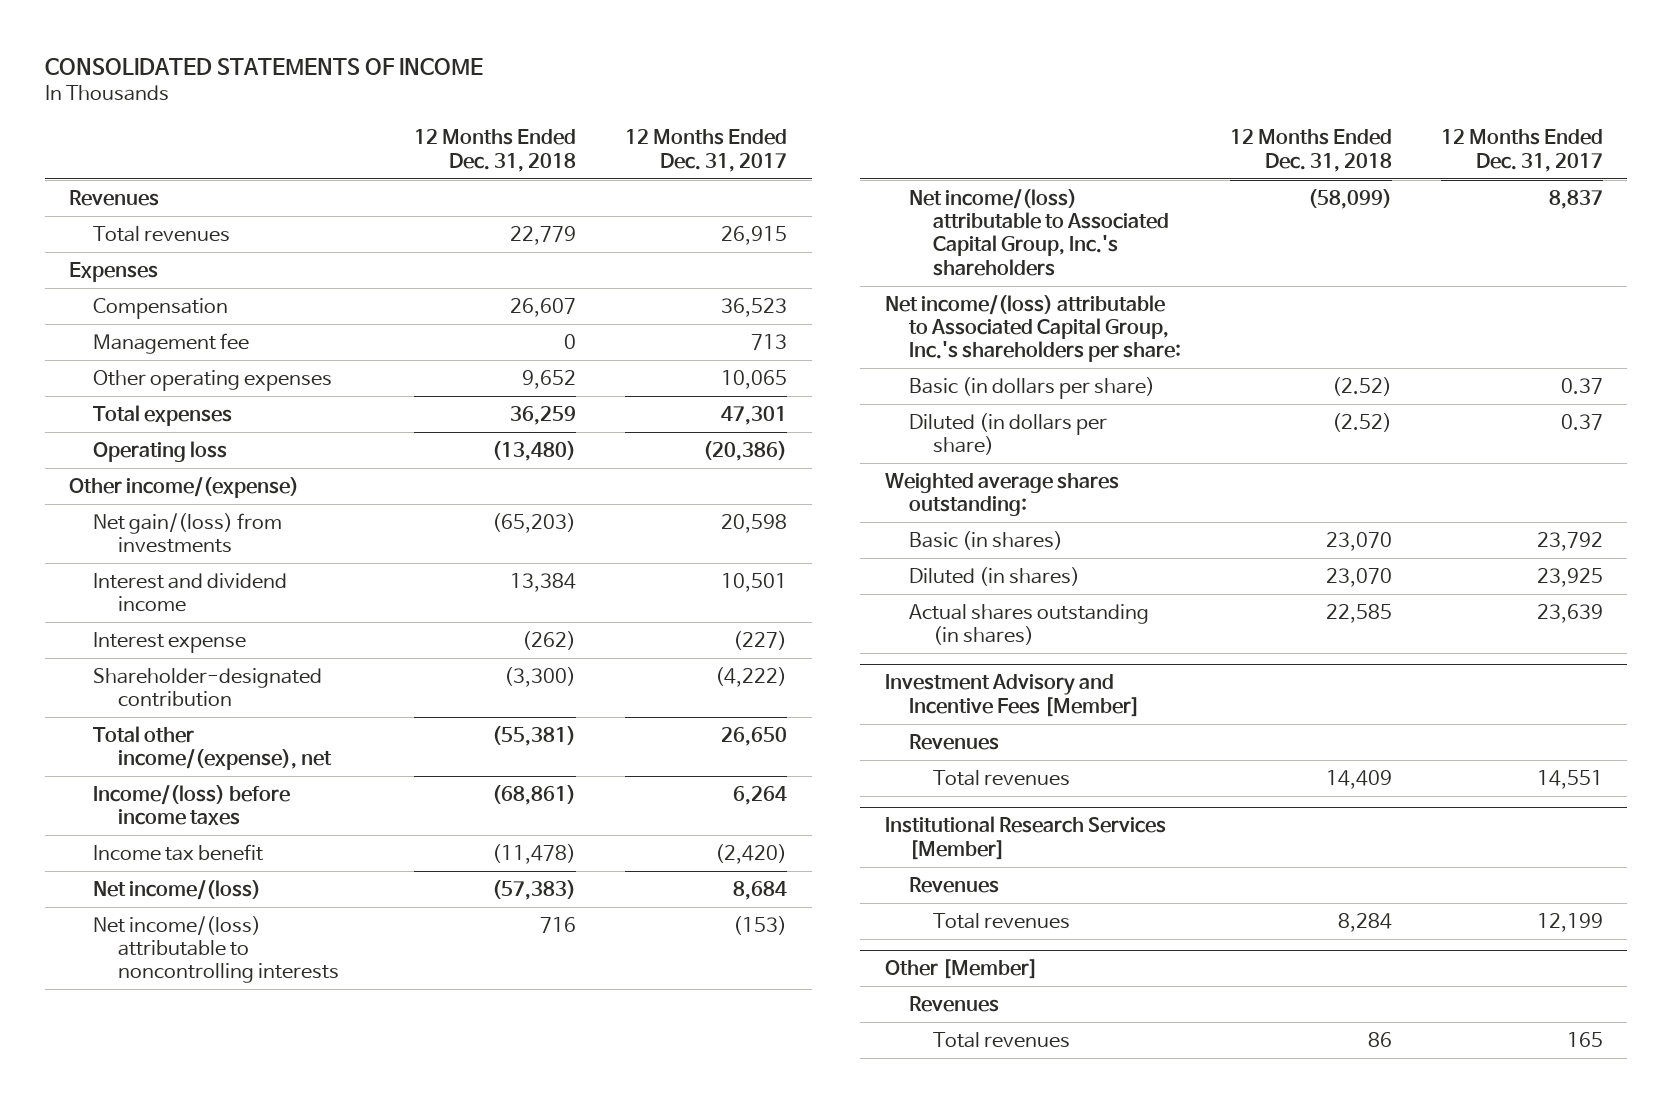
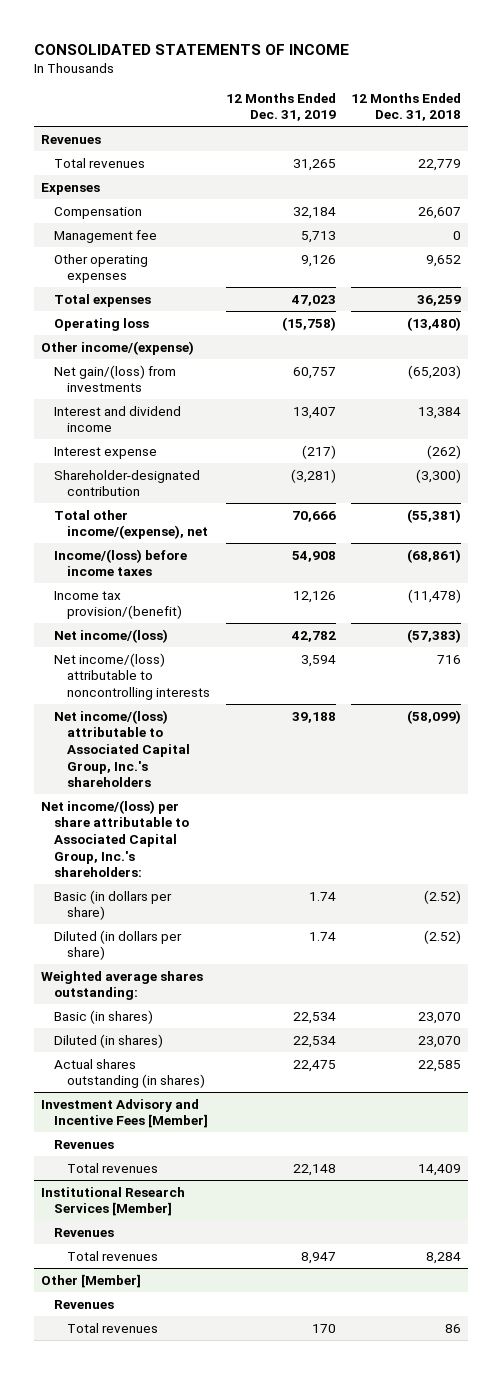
[625,129,788,172] 12 Months Ended Dec. 31, 2017 -> none
none -> [225,92,336,122] 12 Months Ended Dec. 31, 2019
[93,843,264,861] Income tax benefit -> [54,590,183,620] Income tax provision/(benefit)
[884,294,1181,363] Net income/(loss) attributable to Associated Capital Group, Inc.'s shareholders per share: -> [41,799,190,878] Net income/(loss) per share attributable to Associated Capital Group, Inc.'s shareholders:

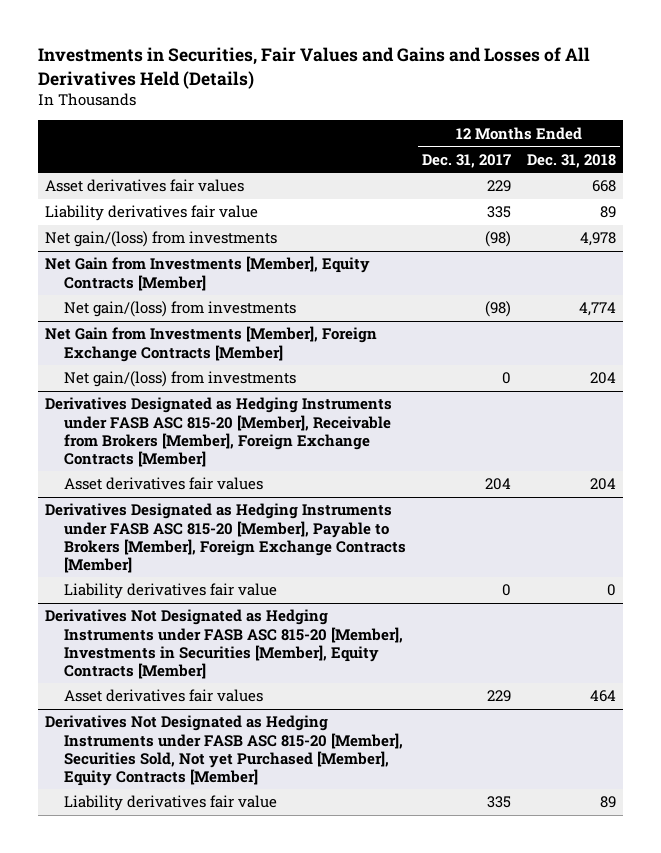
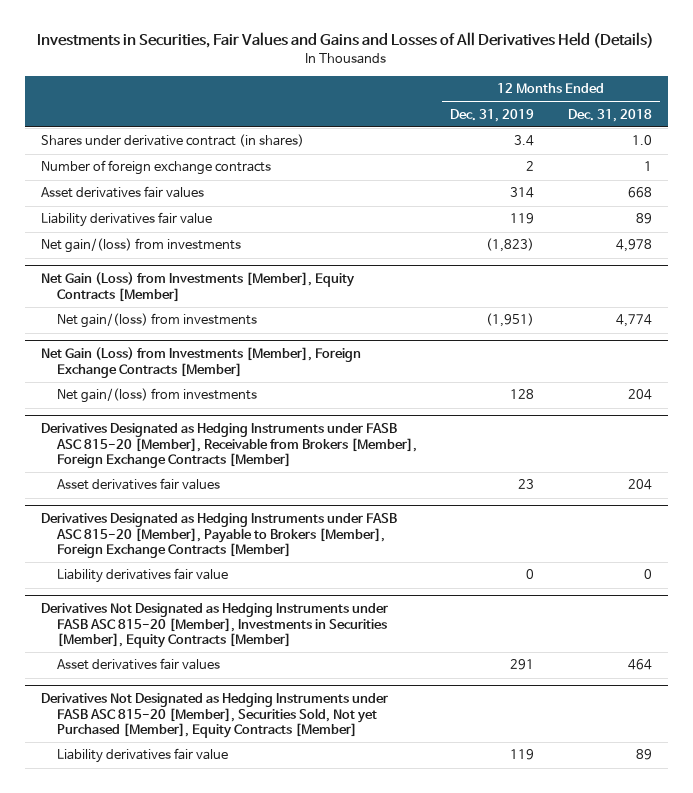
[421,153,511,168] Dec. 31, 2017 -> none
none -> [450,108,535,122] Dec. 31, 2019
none -> [41,134,305,148] Shares under derivative contract (in shares)
none -> [41,160,272,176] Number of foreign exchange contracts
[45,256,371,291] Net Gain from Investments [Member], Equity Contracts [Member] -> [41,272,356,302] Net Gain (Loss) from Investments [Member], Equity Contracts [Member]
[45,326,378,362] Net Gain from Investments [Member], Foreign Exchange Contracts [Member] -> [41,347,362,378] Net Gain (Loss) from Investments [Member], Foreign Exchange Contracts [Member]

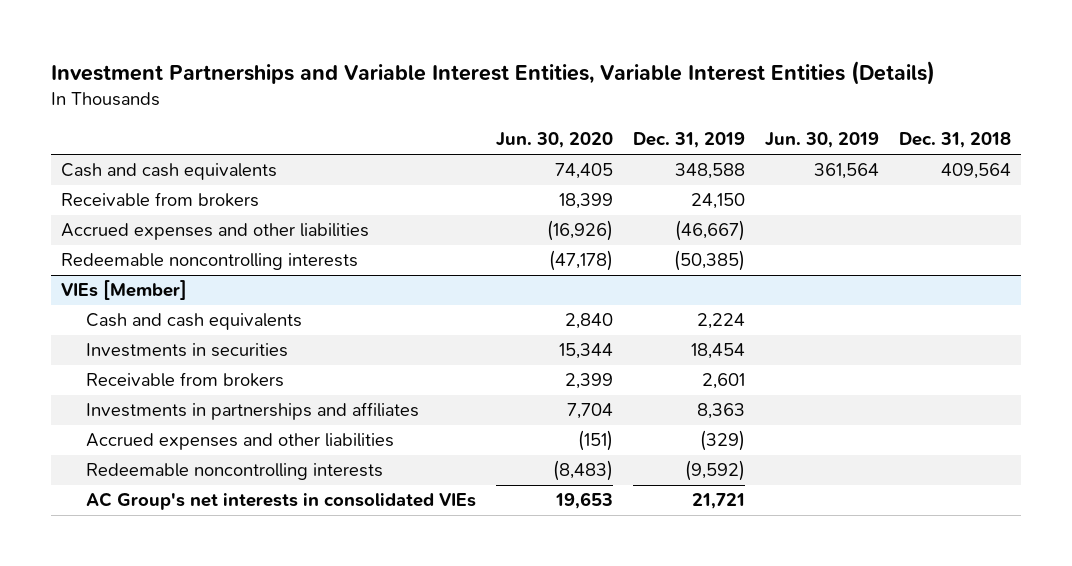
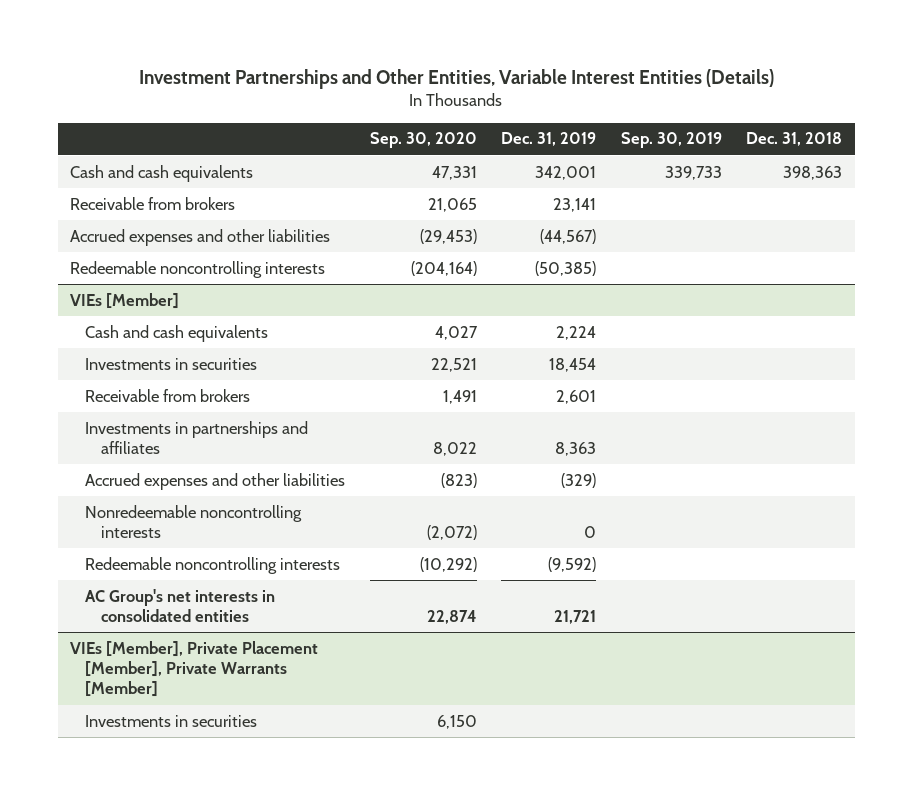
[51,61,936,86] Investment Partnerships and Variable Interest Entities, Variable Interest Entities (Details) -> [139,68,775,89] Investment Partnerships and Other Entities, Variable Interest Entities (Details)
[495,132,613,149] Jun. 30, 2020 -> none
[765,132,880,149] Jun. 30, 2019 -> none
none -> [369,132,477,149] Sep. 30, 2020
none -> [620,132,722,149] Sep. 30, 2019
[675,163,746,180] 348,588 -> [535,165,597,180] 342,001
[941,163,1012,180] 409,564 -> [783,165,843,180] 398,363
[691,193,746,210] 24,150 -> [553,197,597,212] 23,141
[675,220,746,242] (46,667) -> [540,228,597,244] (44,567)
none -> [85,504,303,539] Nonredeemable noncontrolling interests
[85,492,476,511] AC Group's net interests in consolidated VIEs -> [85,588,276,623] AC Group's net interests in consolidated entities
none -> [70,640,319,698] VIEs [Member], Private Placement [Member], Private Warrants [Member]
none -> [85,714,258,727] Investments in securities

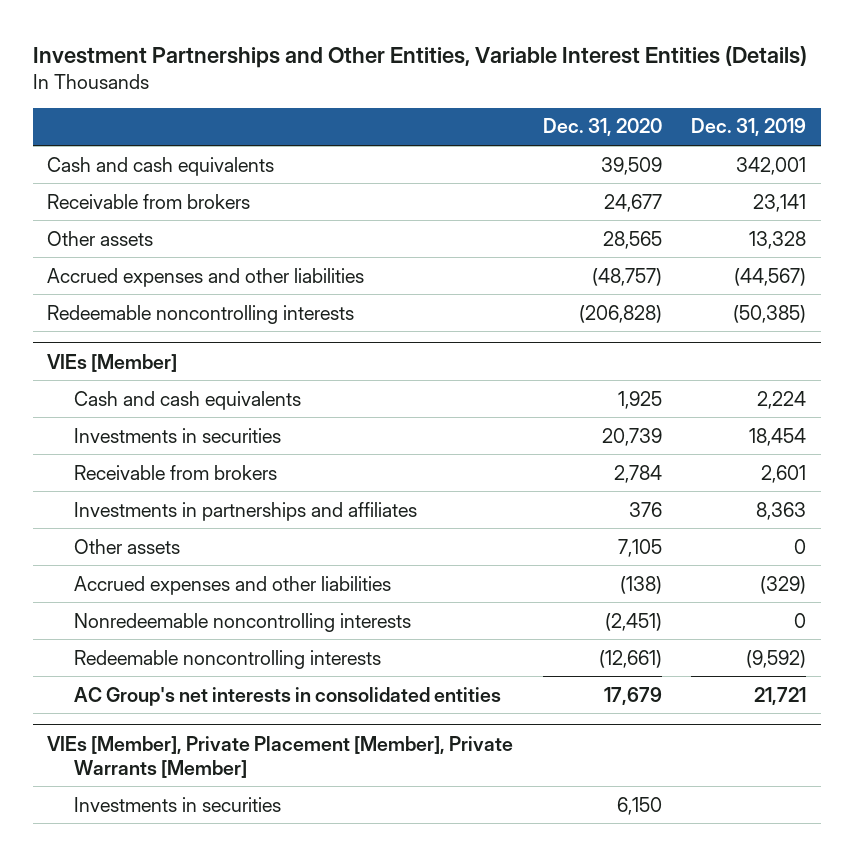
[369,132,477,149] Sep. 30, 2020 -> none
[620,132,722,149] Sep. 30, 2019 -> none
[746,132,843,147] Dec. 31, 2018 -> none
none -> [542,118,662,137] Dec. 31, 2020
none -> [47,230,154,246] Other assets
none -> [74,538,181,554] Other assets

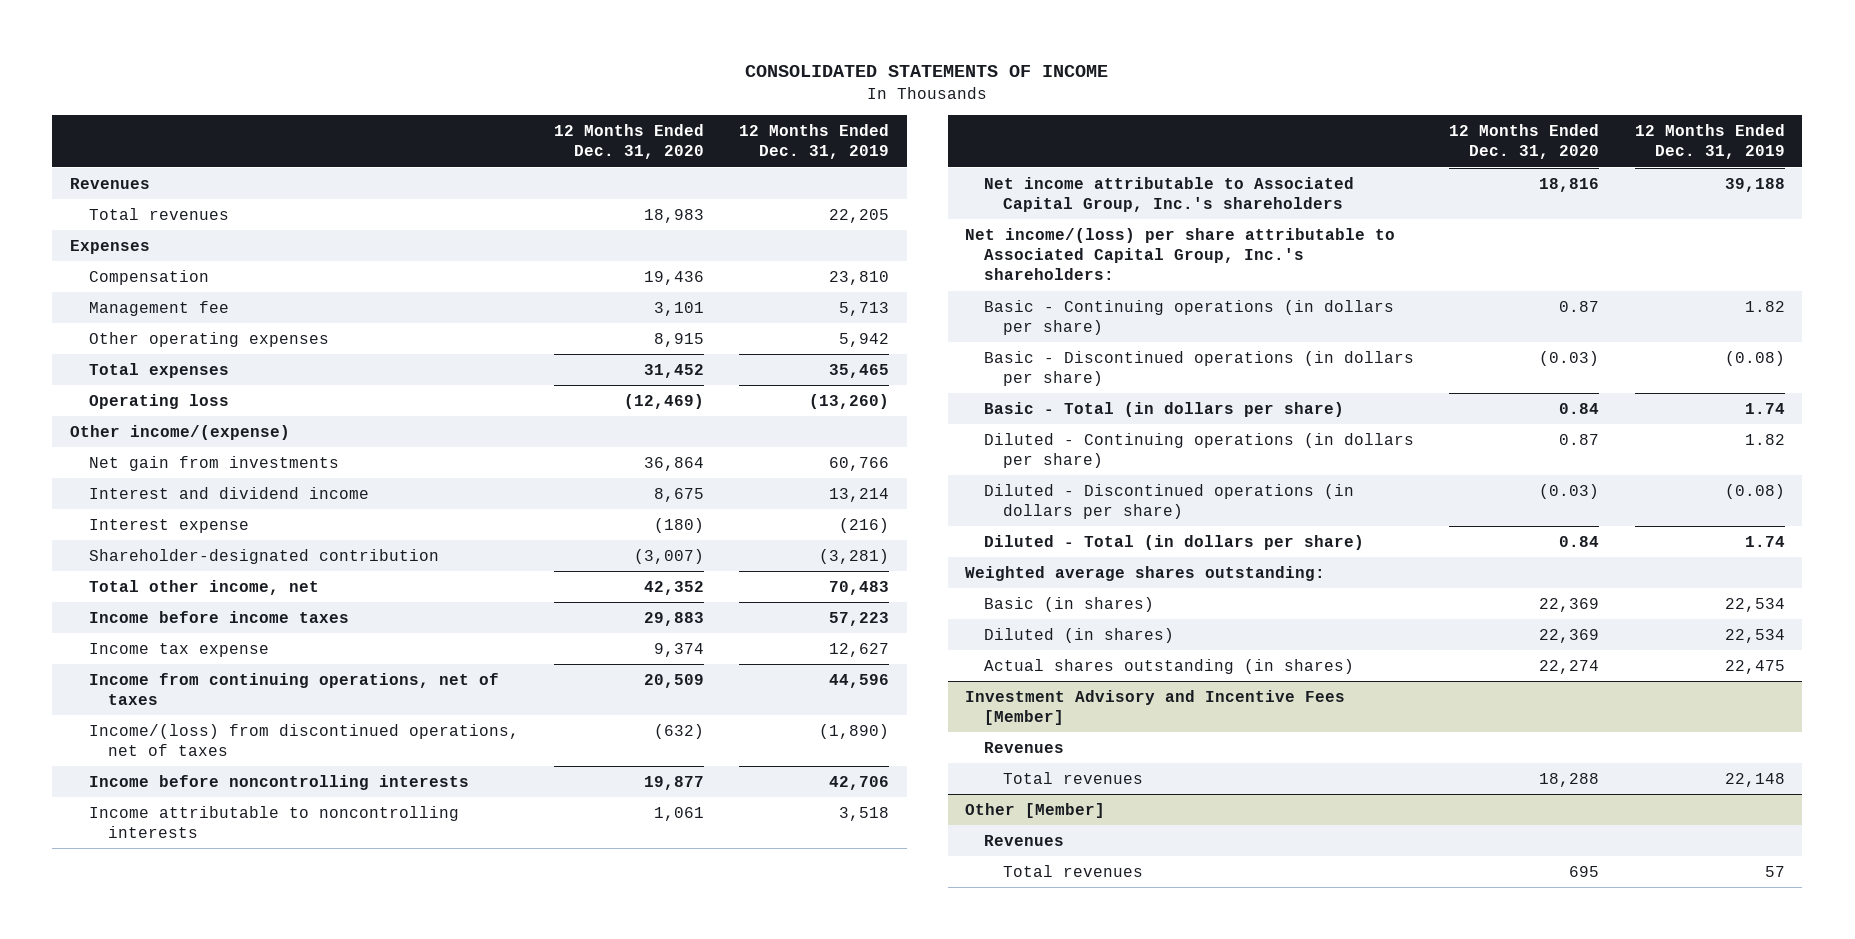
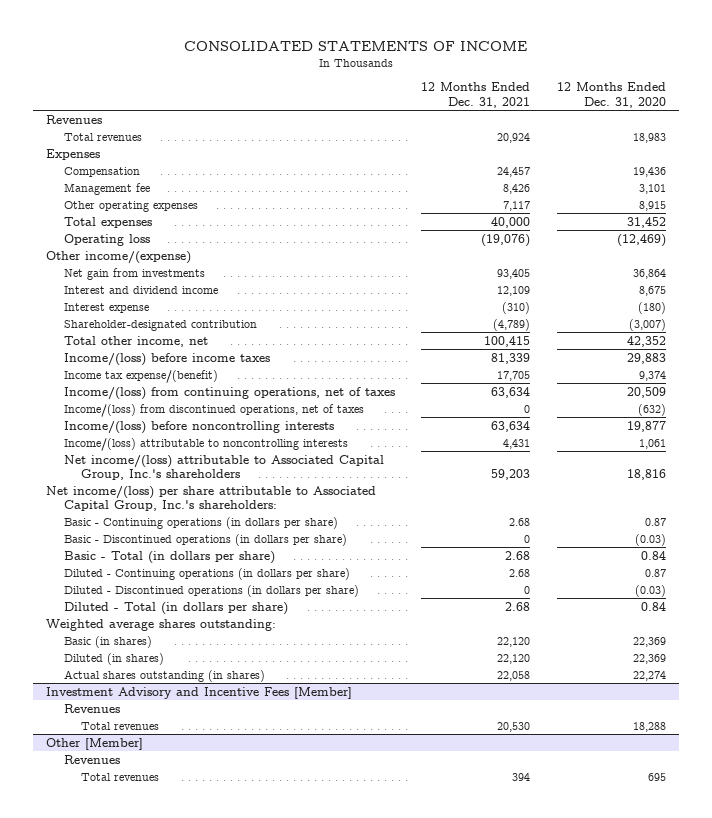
[739,124,890,160] 12 Months Ended Dec. 31, 2019 -> none
none -> [421,82,531,108] 12 Months Ended Dec. 31, 2021
[88,611,349,624] Income before income taxes -> [63,352,270,366] Income/(loss) before income taxes
[88,643,269,658] Income tax expense -> [63,369,218,383] Income tax expense/(benefit)
[88,673,499,706] Income from continuing operations, net of taxes -> [63,386,395,400] Income/(loss) from continuing operations, net of taxes
[88,775,469,791] Income before noncontrolling interests -> [63,420,334,434] Income/(loss) before noncontrolling interests
[88,806,459,839] Income attributable to noncontrolling interests -> [63,437,348,451] Income/(loss) attributable to noncontrolling interests
[984,177,1355,213] Net income attributable to Associated Capital Group, Inc.'s shareholders -> [63,454,384,480] Net income/(loss) attributable to Associated Capital Group, Inc.'s shareholders

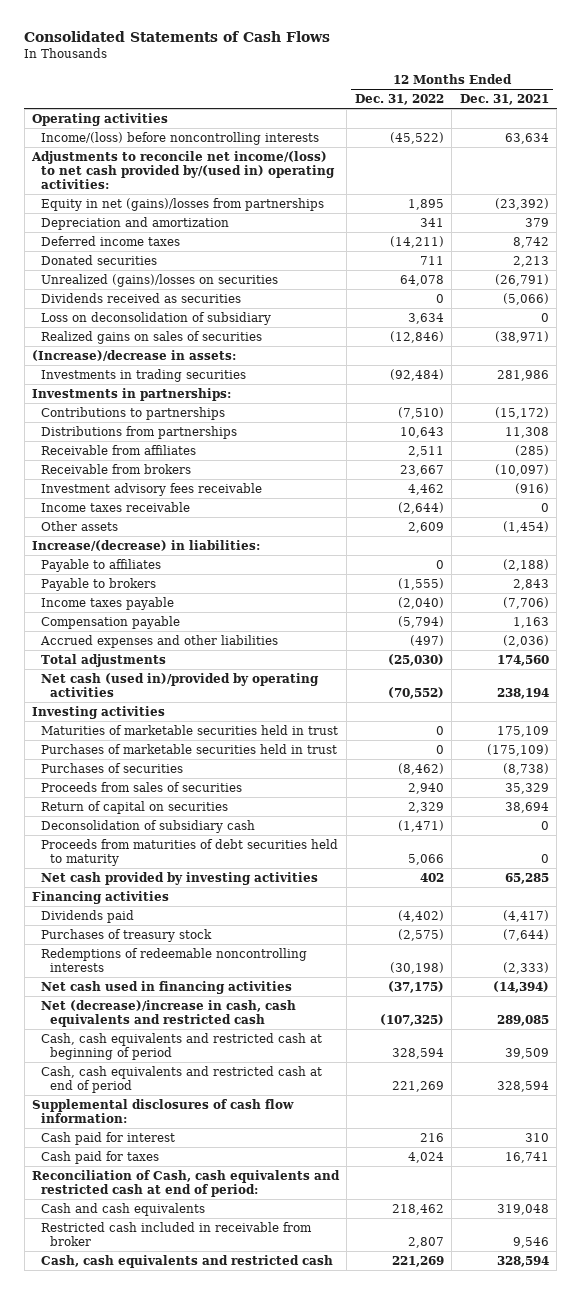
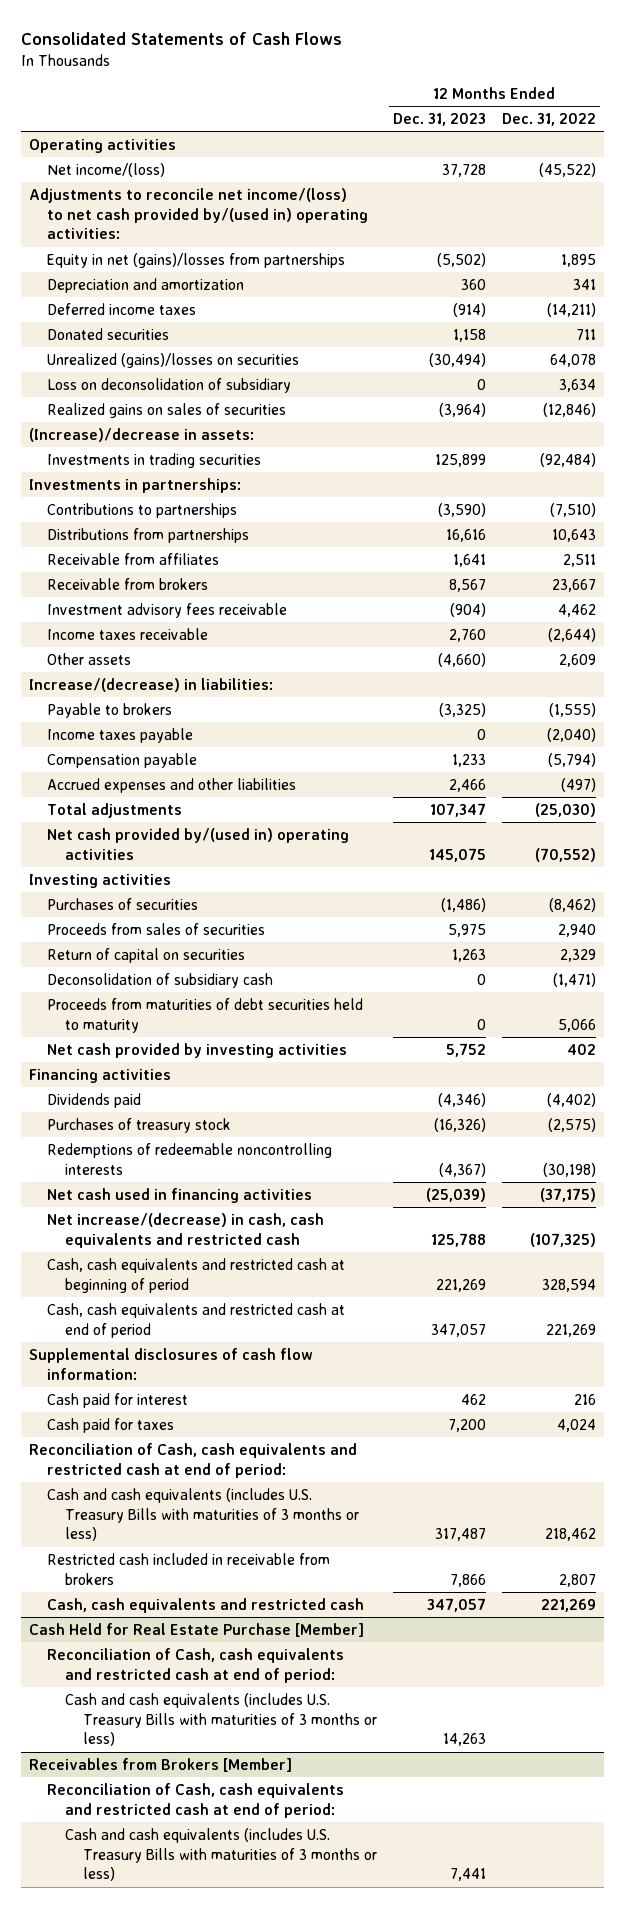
[459,93,549,105] Dec. 31, 2021 -> none
none -> [392,112,486,126] Dec. 31, 2023
[41,131,320,145] Income/(loss) before noncontrolling interests -> [47,162,166,177] Net income/(loss)
[41,292,242,303] Dividends received as securities -> none
[41,558,162,572] Payable to affiliates -> none
[41,672,320,697] Net cash (used in)/provided by operating activities -> [47,827,350,860] Net cash provided by/(used in) operating activities
[41,724,339,735] Maturities of marketable securities held in trust -> none
[41,743,338,754] Purchases of marketable securities held in trust -> none
[41,999,297,1027] Net (decrease)/increase in cash, cash equivalents and restricted cash -> [47,1212,325,1248] Net increase/(decrease) in cash, cash equivalents and restricted cash
[41,1202,206,1216] Cash and cash equivalents -> [47,1487,359,1542] Cash and cash equivalents (includes U.S. Treasury Bills with maturities of 3 months or less)
[41,1221,313,1246] Restricted cash included in receivable from broker -> [47,1552,331,1585] Restricted cash included in receivable from brokers
none -> [29,1622,365,1637] Cash Held for Real Estate Purchase [Member]
none -> [47,1647,345,1683] Reconciliation of Cash, cash equivalents and restricted cash at end of period:
none -> [64,1692,377,1747] Cash and cash equivalents (includes U.S. Treasury Bills with maturities of 3 months or less)
none -> [29,1757,293,1772] Receivables from Brokers [Member]
none -> [47,1782,345,1818] Reconciliation of Cash, cash equivalents and restricted cash at end of period:
none -> [64,1827,377,1882] Cash and cash equivalents (includes U.S. Treasury Bills with maturities of 3 months or less)

